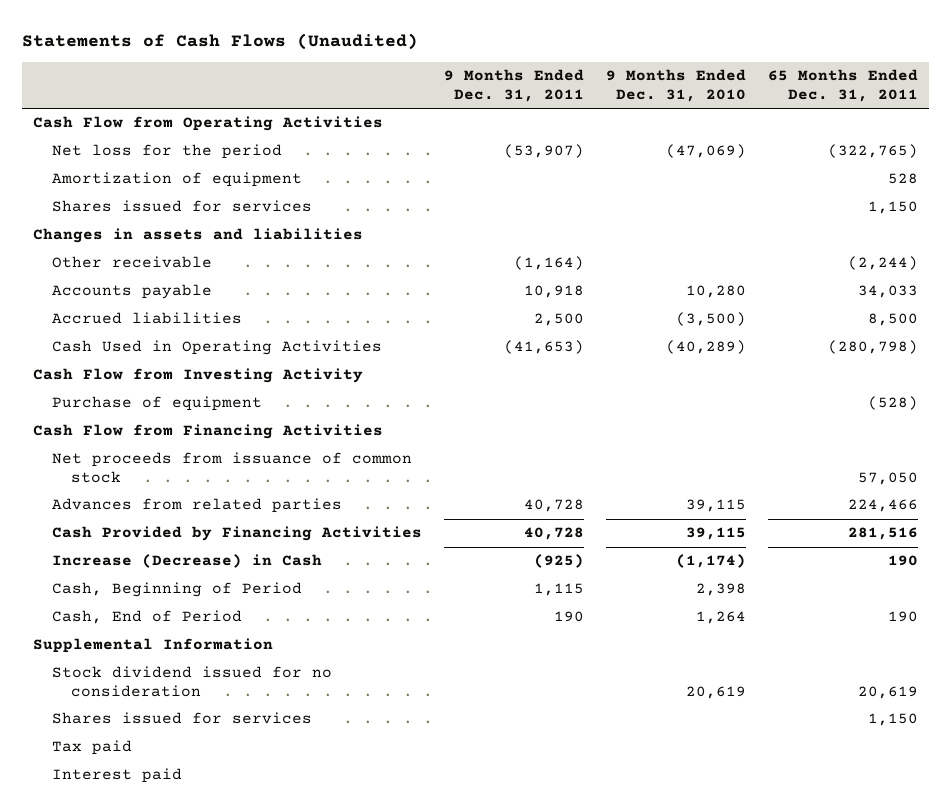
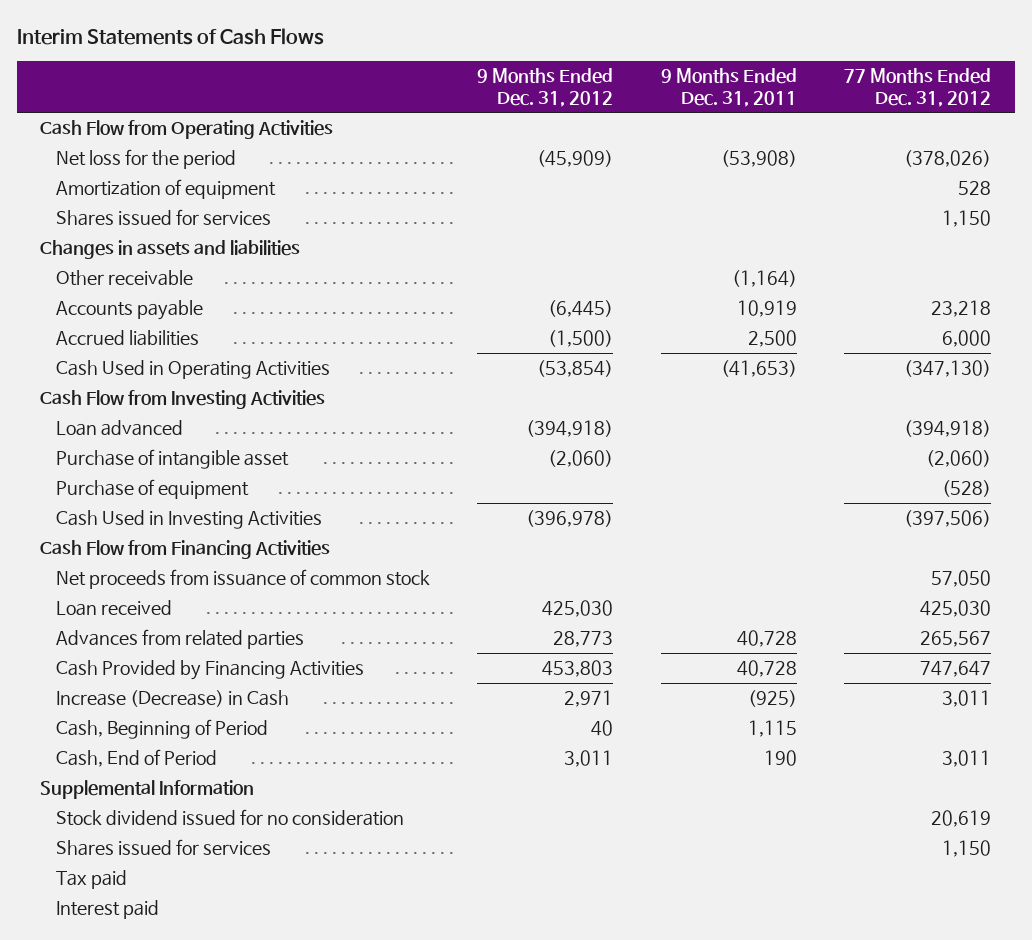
[21,33,418,51] Statements of Cash Flows (Unaudited) -> [16,27,324,45] Interim Statements of Cash Flows
[606,69,747,102] 9 Months Ended Dec. 31, 2010 -> none
[768,69,919,102] 65 Months Ended Dec. 31, 2011 -> none
none -> [477,68,614,107] 9 Months Ended Dec. 31, 2012
none -> [844,68,992,107] 77 Months Ended Dec. 31, 2012
[503,144,584,159] (53,907) -> [720,150,797,168] (53,908)
[523,285,584,299] 10,918 -> [736,300,797,318] 10,919
[32,368,363,384] Cash Flow from Investing Activity -> [40,390,326,410] Cash Flow from Investing Activities
none -> [56,420,184,437] Loan advanced
none -> [56,449,290,470] Purchase of intangible asset
none -> [56,510,323,530] Cash Used in Investing Activities
none -> [56,600,173,617] Loan received

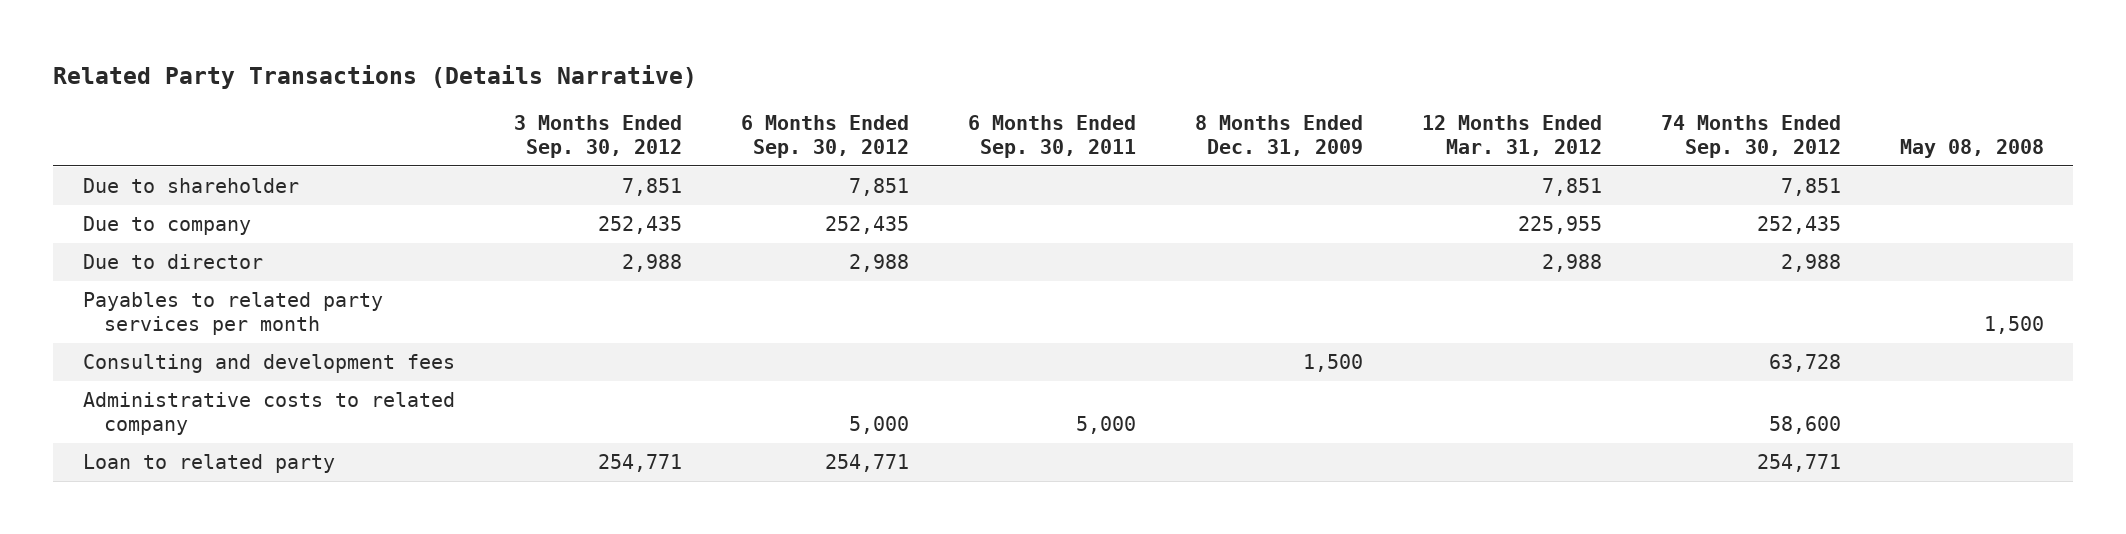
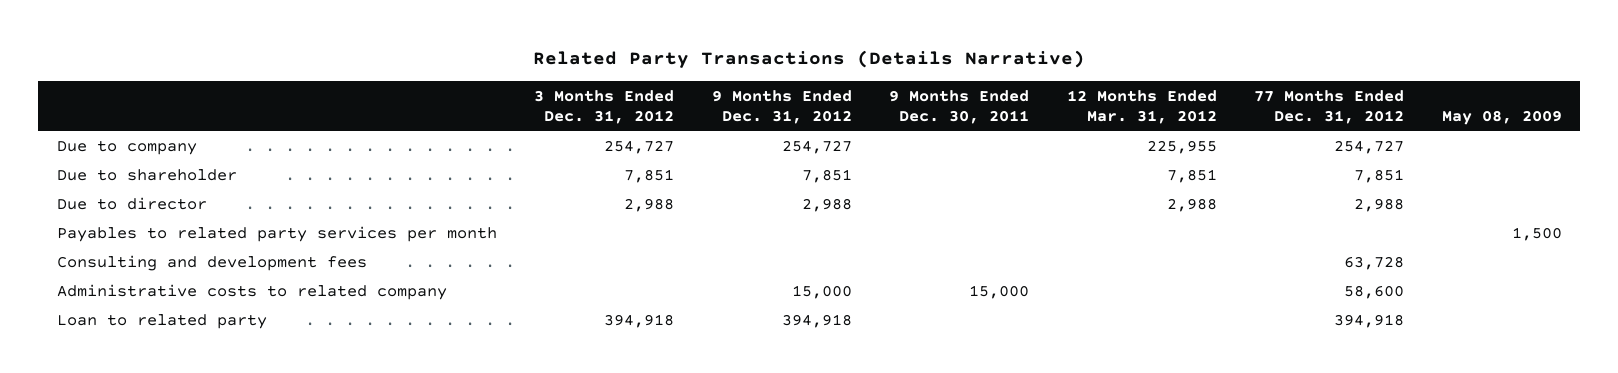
[513,115,682,158] 3 Months Ended Sep. 30, 2012 -> none
[740,115,909,158] 6 Months Ended Sep. 30, 2012 -> none
[967,115,1136,158] 6 Months Ended Sep. 30, 2011 -> none
[1194,115,1363,156] 8 Months Ended Dec. 31, 2009 -> none
[1660,115,1841,158] 74 Months Ended Sep. 30, 2012 -> none
[1899,138,2044,158] May 08, 2008 -> none
none -> [534,89,675,125] 3 Months Ended Dec. 31, 2012
none -> [711,89,852,125] 9 Months Ended Dec. 31, 2012
none -> [889,89,1030,125] 9 Months Ended Dec. 30, 2011
none -> [1254,89,1405,125] 77 Months Ended Dec. 31, 2012
none -> [1441,110,1562,126] May 08, 2009
[82,178,299,194] Due to shareholder -> [56,169,237,182] Due to shareholder

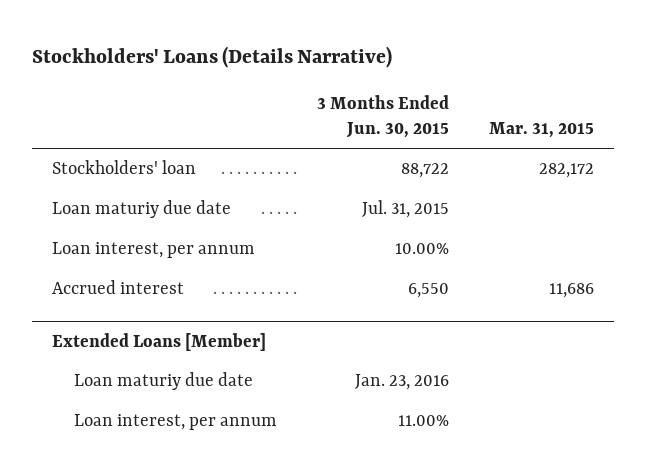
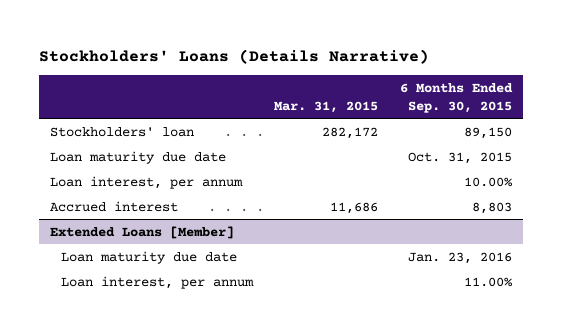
[317,94,450,139] 3 Months Ended Jun. 30, 2015 -> none
none -> [400,83,514,113] 6 Months Ended Sep. 30, 2015
[52,200,232,219] Loan maturiy due date -> [50,150,227,164] Loan maturity due date
[74,372,254,391] Loan maturiy due date -> [60,250,237,264] Loan maturity due date

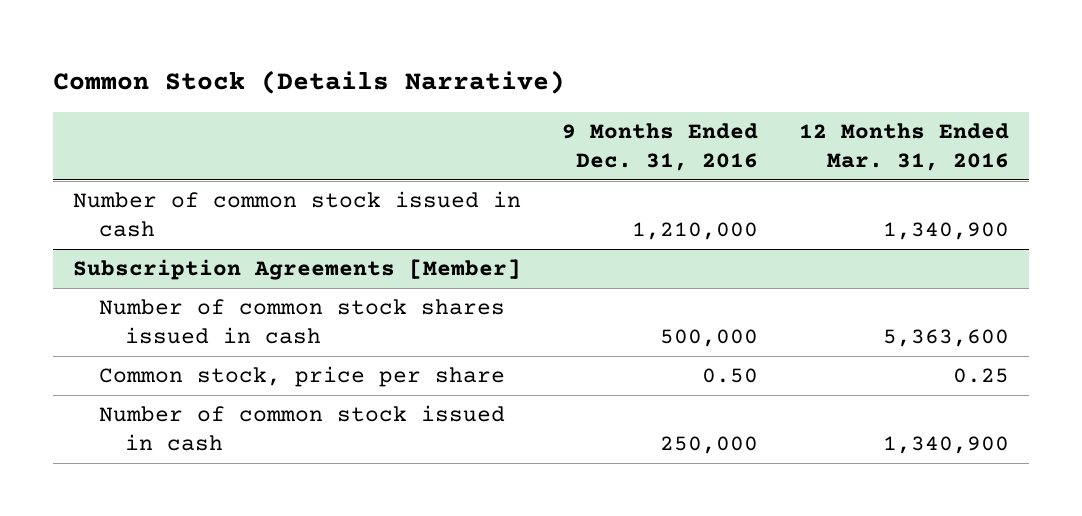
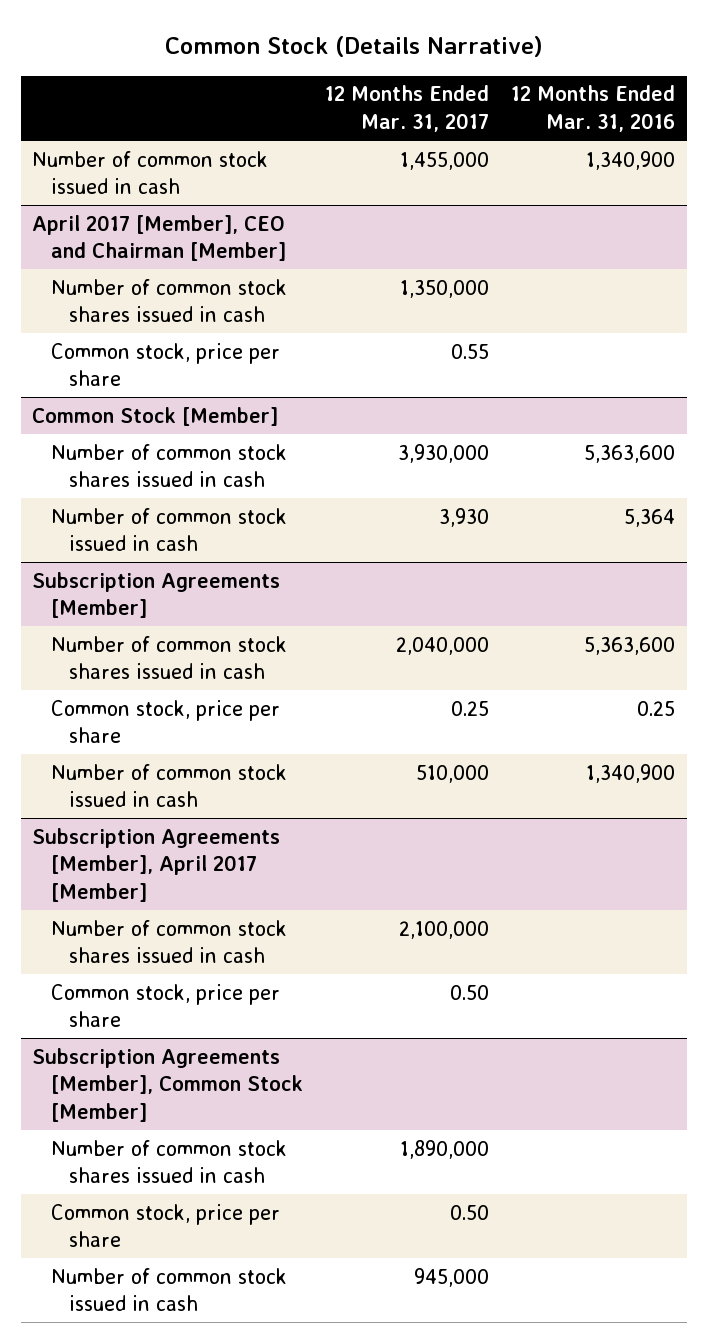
[561,123,758,172] 9 Months Ended Dec. 31, 2016 -> none
none -> [324,85,489,133] 12 Months Ended Mar. 31, 2017
none -> [32,214,286,262] April 2017 [Member], CEO and Chairman [Member]
none -> [50,278,287,323] Number of common stock shares issued in cash
none -> [50,342,280,387] Common stock, price per share
none -> [32,406,279,426] Common Stock [Member]
none -> [50,443,287,488] Number of common stock shares issued in cash
none -> [50,507,287,552] Number of common stock issued in cash
none -> [32,827,281,903] Subscription Agreements [Member], April 2017 [Member]
none -> [50,919,287,964] Number of common stock shares issued in cash
none -> [50,983,280,1028] Common stock, price per share
none -> [32,1047,303,1123] Subscription Agreements [Member], Common Stock [Member]
none -> [50,1139,287,1184] Number of common stock shares issued in cash
none -> [50,1203,280,1248] Common stock, price per share
none -> [50,1267,287,1312] Number of common stock issued in cash

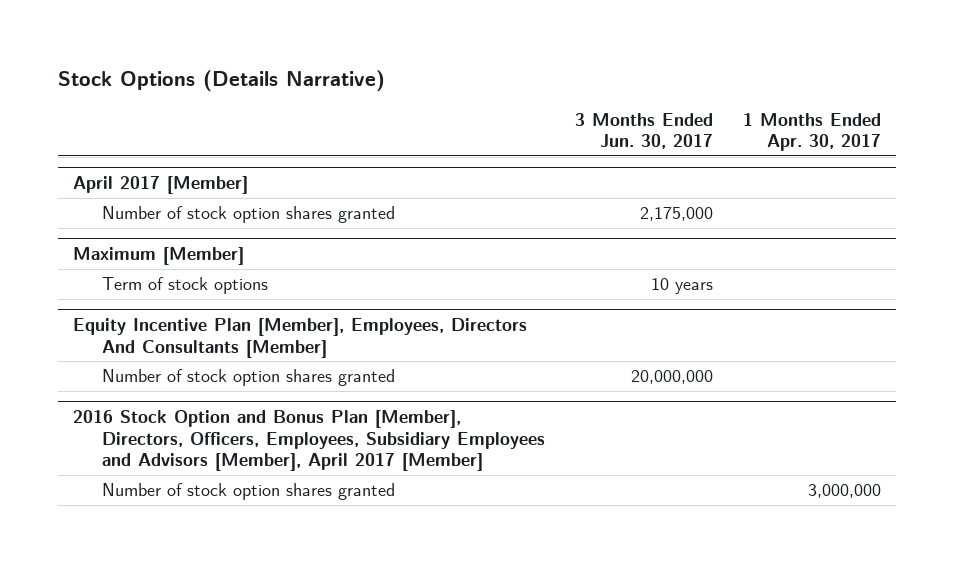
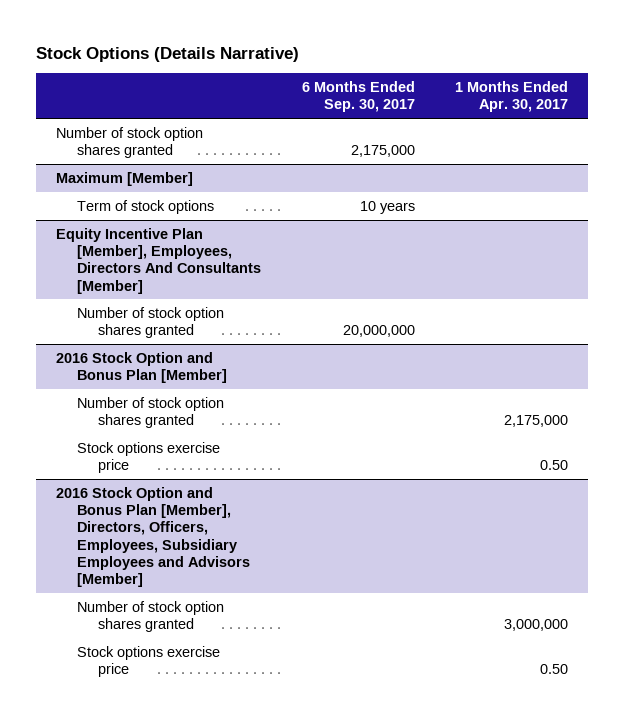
[574,112,713,150] 3 Months Ended Jun. 30, 2017 -> none
none -> [301,81,415,113] 6 Months Ended Sep. 30, 2017
[73,176,249,195] April 2017 [Member] -> none
[101,206,395,224] Number of stock option shares granted -> none
none -> [56,126,204,159] Number of stock option shares granted
none -> [56,351,227,384] 2016 Stock Option and Bonus Plan [Member]
none -> [76,396,224,429] Number of stock option shares granted
none -> [76,441,220,474] Stock options exercise price
[73,410,545,472] 2016 Stock Option and Bonus Plan [Member], Directors, Officers, Employees, Subsidiary Employees and Advisors [Member], April 2017 [Member] -> [56,486,250,588] 2016 Stock Option and Bonus Plan [Member], Directors, Officers, Employees, Subsidiary Employees and Advisors [Member]
none -> [76,645,220,678] Stock options exercise price

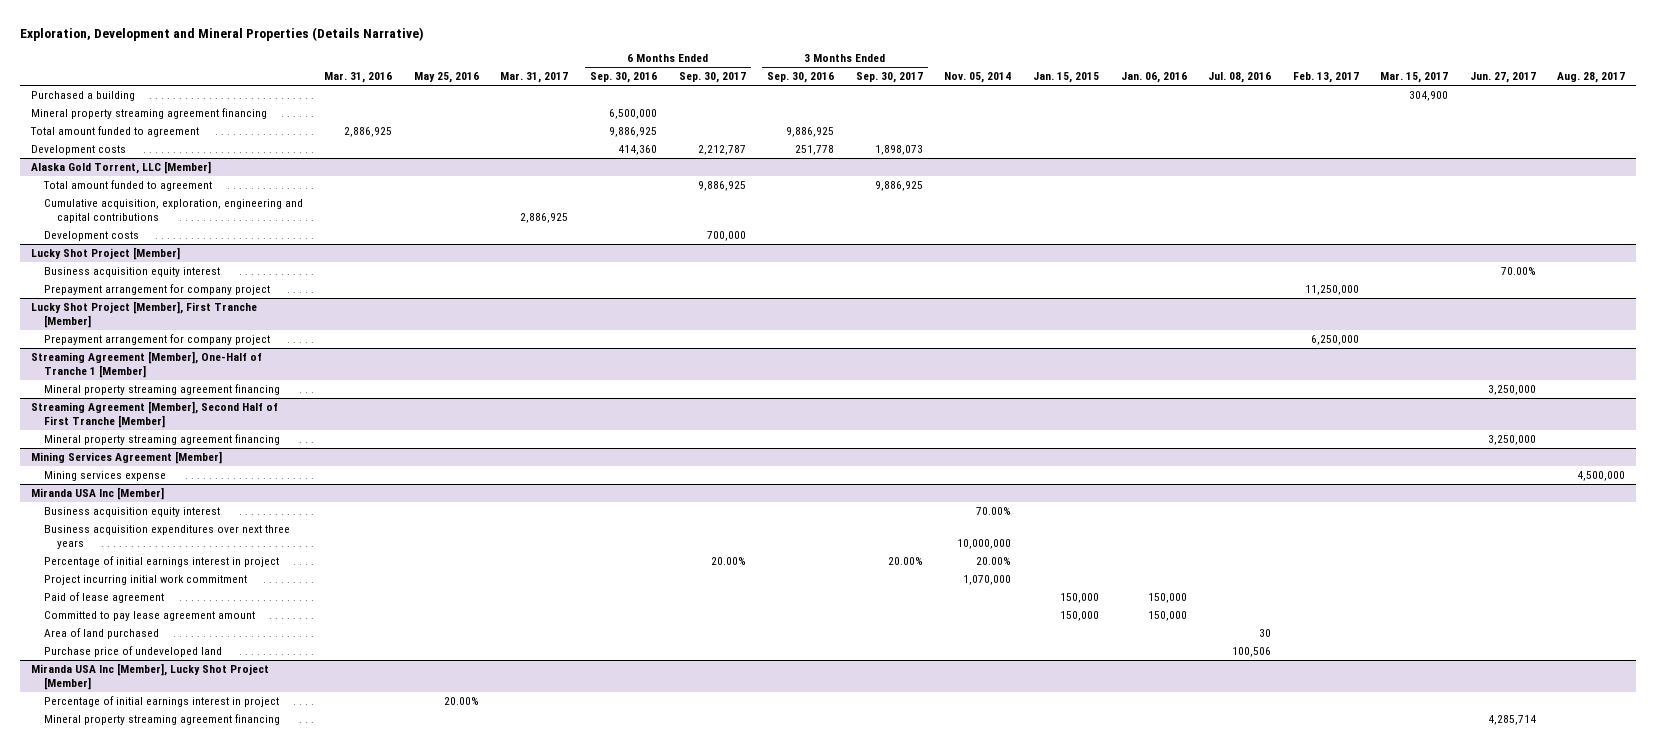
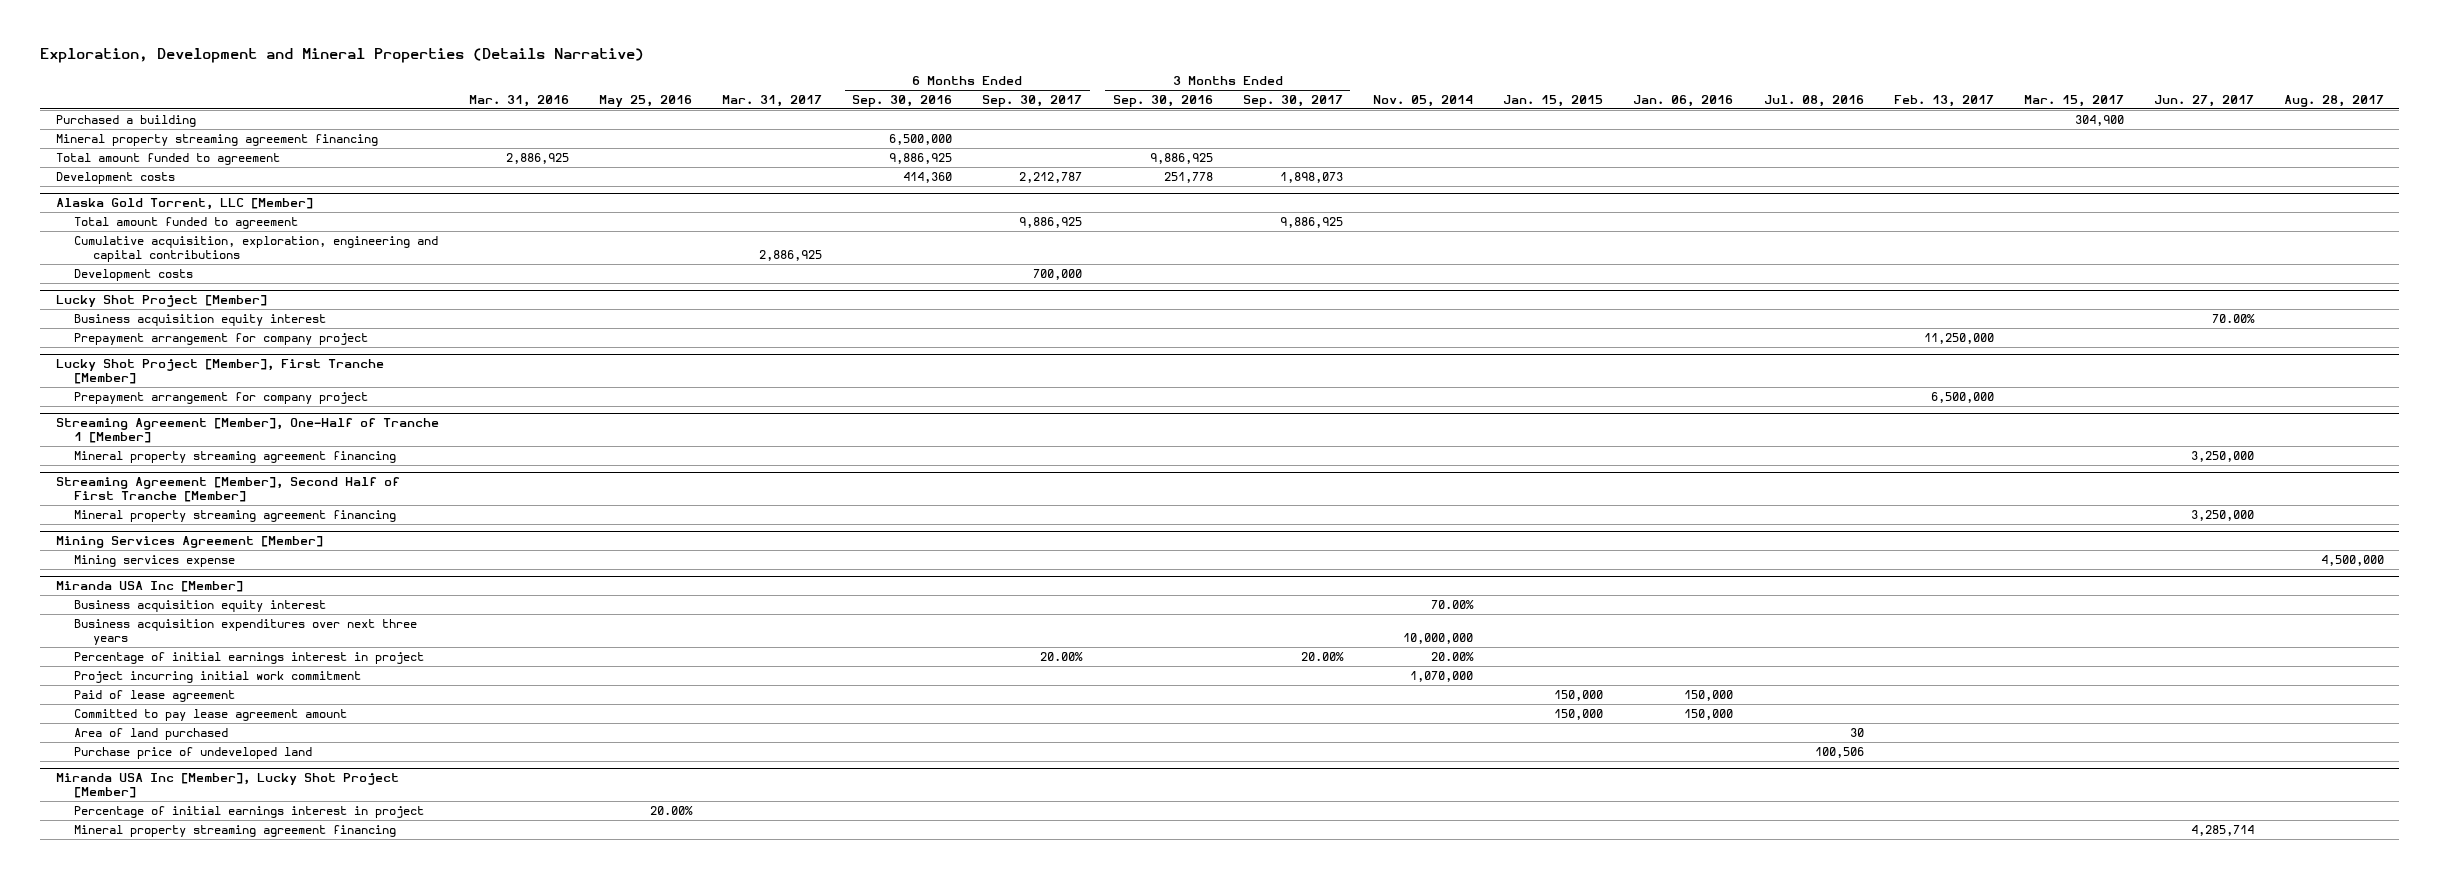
[1310,335,1359,346] 6,250,000 -> [1930,391,1994,403] 6,500,000

